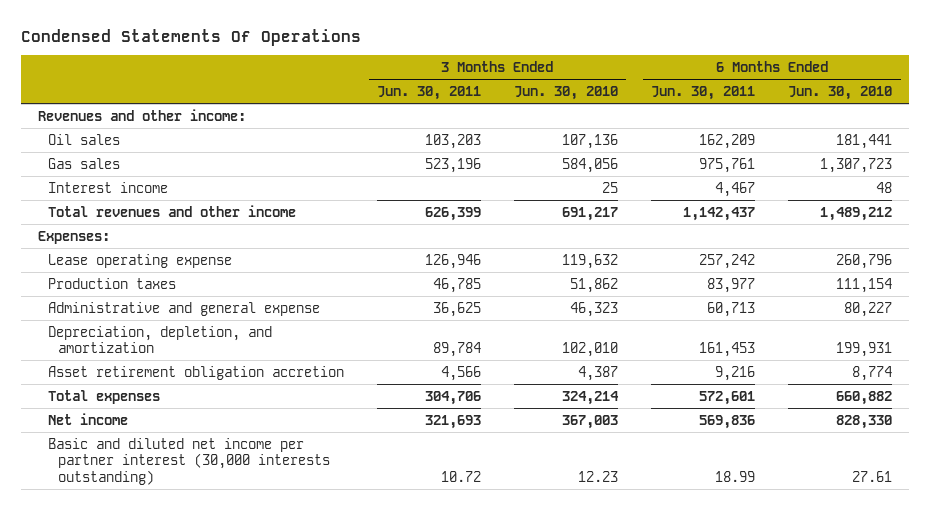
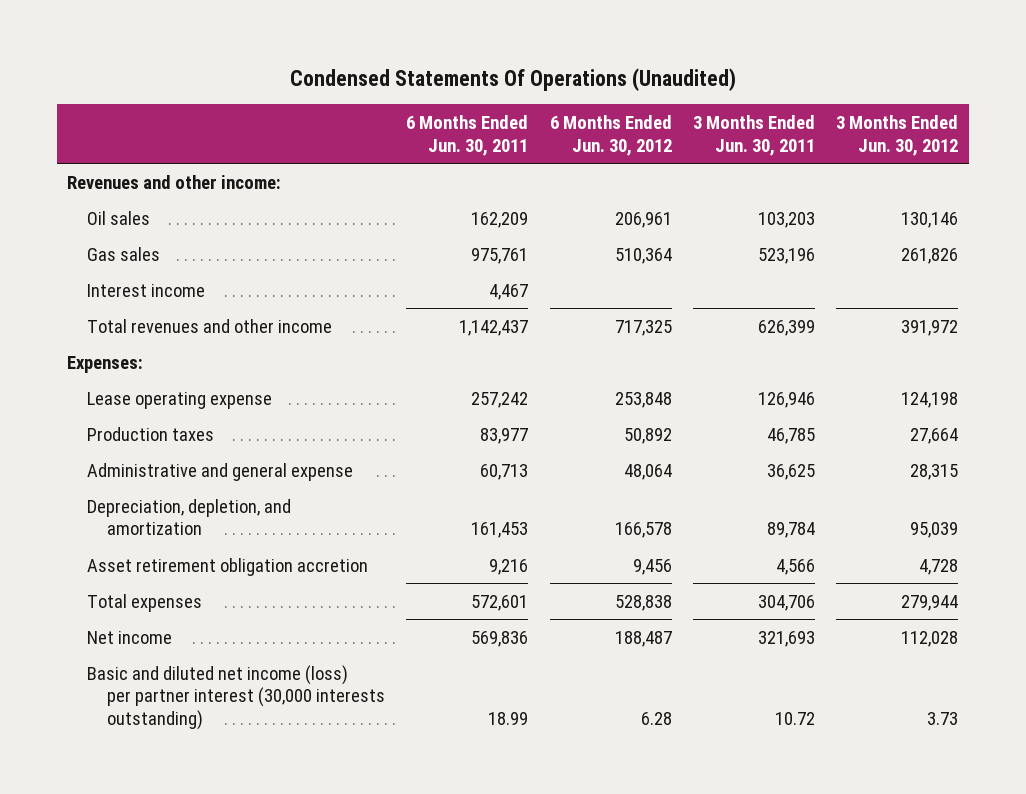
[21,29,362,47] Condensed Statements Of Operations -> [289,67,736,91] Condensed Statements Of Operations (Unaudited)
[514,85,619,100] Jun. 30, 2010 -> none
[788,85,893,100] Jun. 30, 2010 -> none
none -> [549,114,672,156] 6 Months Ended Jun. 30, 2012
none -> [836,114,959,156] 3 Months Ended Jun. 30, 2012
[47,437,330,485] Basic and diluted net income per partner interest (30,000 interests outstanding) -> [87,664,385,731] Basic and diluted net income (loss) per partner interest (30,000 interests outstanding)

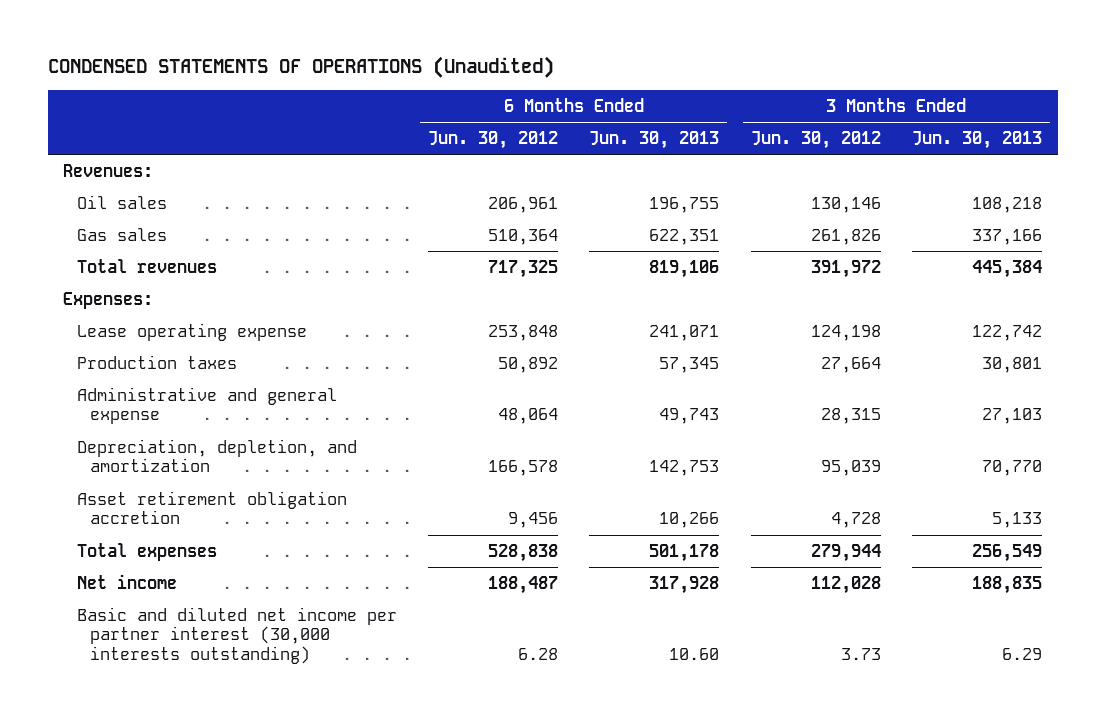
[289,67,736,91] Condensed Statements Of Operations (Unaudited) -> [47,56,554,79] CONDENSED STATEMENTS OF OPERATIONS (Unaudited)
[406,114,529,156] 6 Months Ended Jun. 30, 2011 -> none
[693,114,816,156] 3 Months Ended Jun. 30, 2011 -> none
none -> [589,131,720,150] Jun. 30, 2013
none -> [912,131,1043,150] Jun. 30, 2013
[67,174,282,189] Revenues and other income: -> [63,163,154,177] Revenues:
[87,283,206,297] Interest income -> none
[87,318,333,333] Total revenues and other income -> [76,258,217,273] Total revenues
[87,664,385,731] Basic and diluted net income (loss) per partner interest (30,000 interests outstanding) -> [76,606,397,664] Basic and diluted net income per partner interest (30,000 interests outstanding)

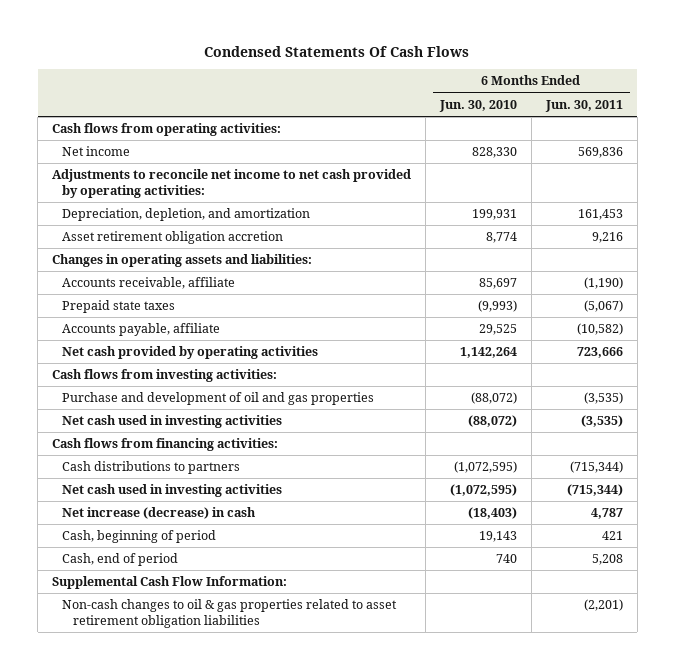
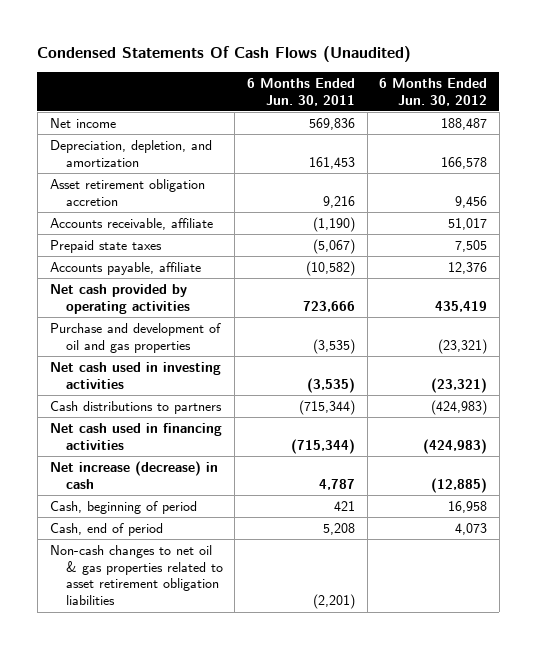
[204,46,470,58] Condensed Statements Of Cash Flows -> [37,46,412,63] Condensed Statements Of Cash Flows (Unaudited)
[438,99,517,112] Jun. 30, 2010 -> none
none -> [379,77,488,106] 6 Months Ended Jun. 30, 2012
[52,123,282,137] Cash flows from operating activities: -> none
[52,169,412,198] Adjustments to reconcile net income to net cash provided by operating activities: -> none
[52,254,313,268] Changes in operating assets and liabilities: -> none
[52,369,278,383] Cash flows from investing activities: -> none
[52,438,279,452] Cash flows from financing activities: -> none
[62,484,283,498] Net cash used in investing activities -> [49,422,222,450] Net cash used in financing activities
[52,576,288,590] Supplemental Cash Flow Information: -> none
[62,599,398,628] Non-cash changes to oil & gas properties related to asset retirement obligation liabilities -> [49,544,223,606] Non-cash changes to net oil & gas properties related to asset retirement obligation liabilities

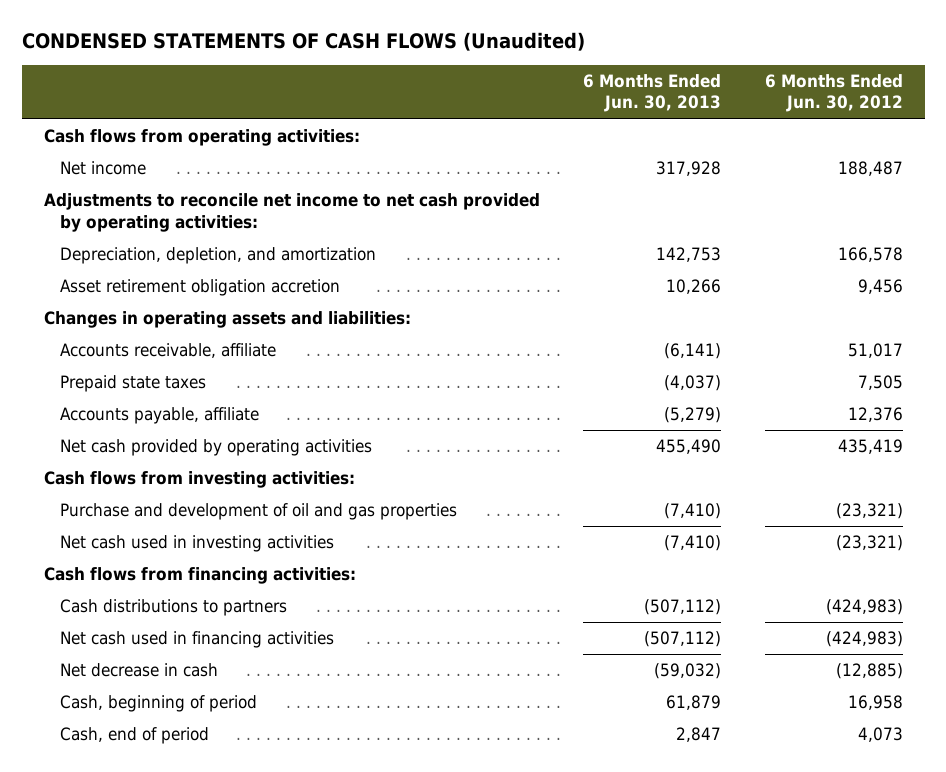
[37,46,412,63] Condensed Statements Of Cash Flows (Unaudited) -> [21,31,585,51] CONDENSED STATEMENTS OF CASH FLOWS (Unaudited)
[246,77,355,106] 6 Months Ended Jun. 30, 2011 -> none
none -> [583,74,722,113] 6 Months Ended Jun. 30, 2013
none -> [43,129,360,147] Cash flows from operating activities:
none -> [43,193,540,232] Adjustments to reconcile net income to net cash provided by operating activities:
none -> [43,311,411,329] Changes in operating assets and liabilities:
none -> [43,471,355,489] Cash flows from investing activities:
none -> [43,567,356,585] Cash flows from financing activities:
[49,460,218,489] Net increase (decrease) in cash -> [59,663,218,678] Net decrease in cash
[49,544,223,606] Non-cash changes to net oil & gas properties related to asset retirement obligation liabilities -> none

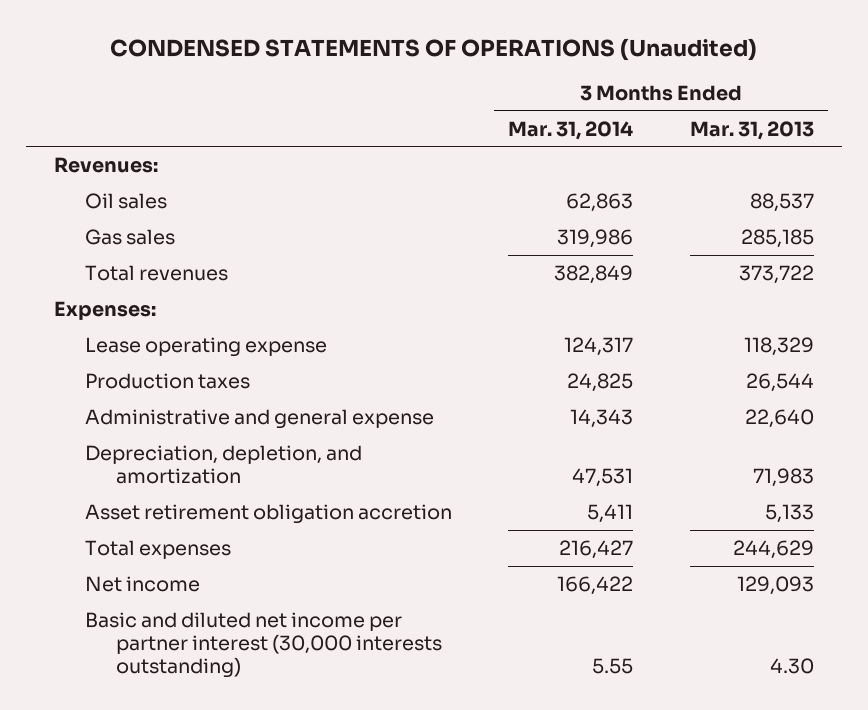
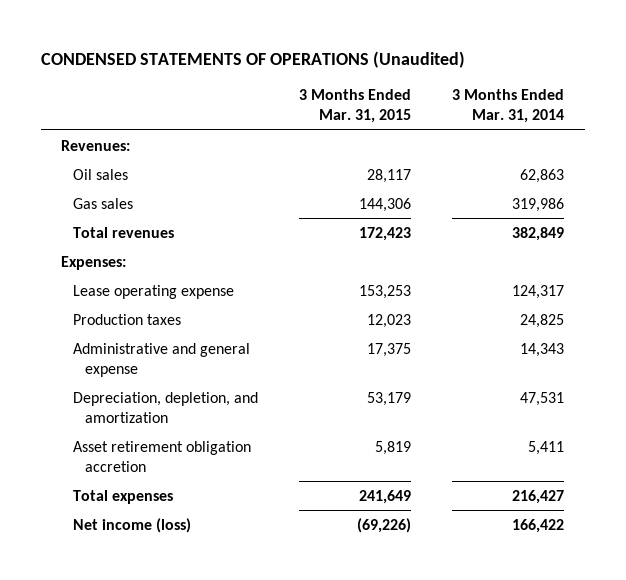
[689,120,814,140] Mar. 31, 2013 -> none
none -> [299,89,412,124] 3 Months Ended Mar. 31, 2015
[84,611,442,679] Basic and diluted net income per partner interest (30,000 interests outstanding) -> none
[84,575,200,592] Net income -> [73,517,192,533] Net income (loss)

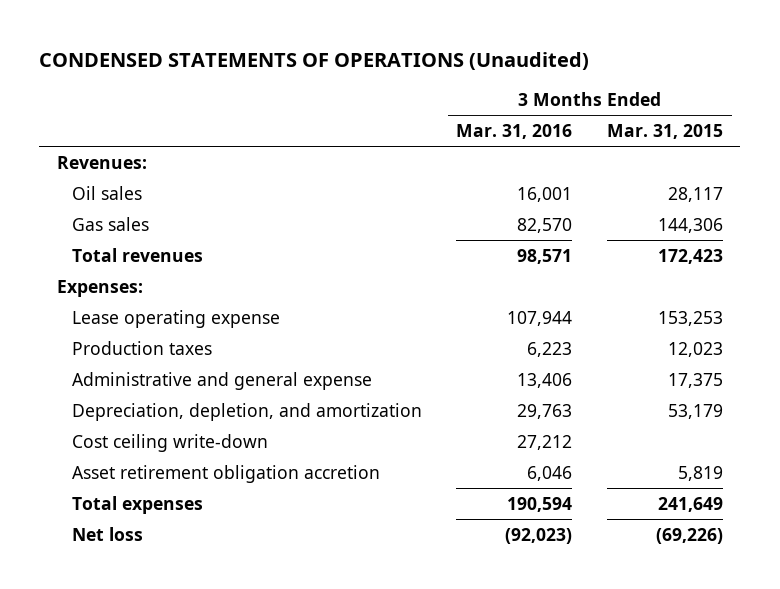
[452,89,565,124] 3 Months Ended Mar. 31, 2014 -> none
none -> [456,124,573,140] Mar. 31, 2016
none -> [71,433,268,452] Cost ceiling write-down
[73,517,192,533] Net income (loss) -> [71,526,143,541] Net loss

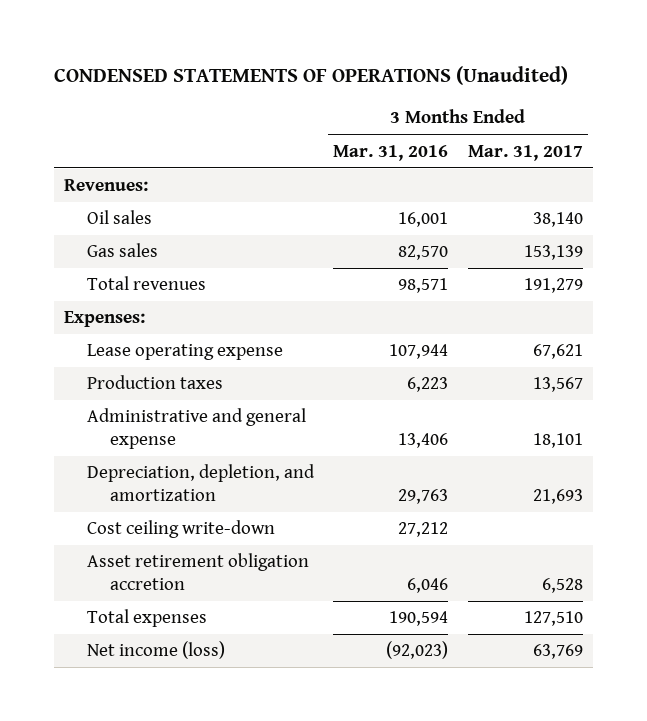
[606,124,723,140] Mar. 31, 2015 -> none
none -> [468,144,584,161] Mar. 31, 2017
[71,526,143,541] Net loss -> [86,641,225,660] Net income (loss)

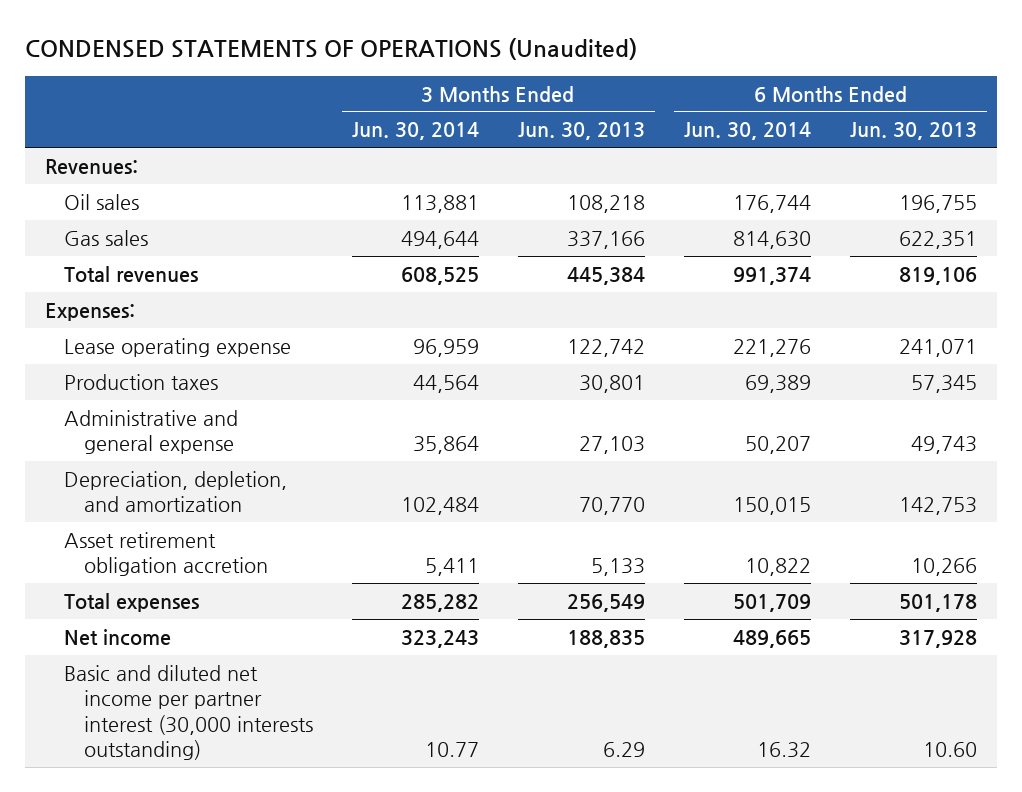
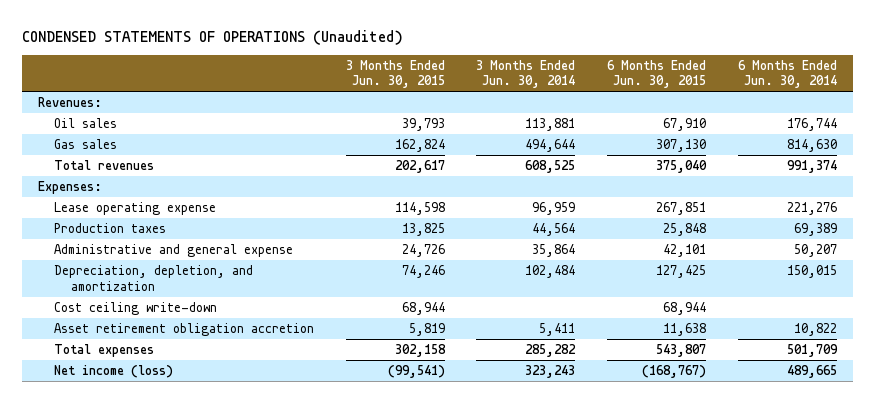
[518,122,646,141] Jun. 30, 2013 -> none
[850,122,978,141] Jun. 30, 2013 -> none
none -> [345,59,445,89] 3 Months Ended Jun. 30, 2015
none -> [607,59,707,89] 6 Months Ended Jun. 30, 2015
none -> [54,301,218,315] Cost ceiling write-down
[64,664,313,761] Basic and diluted net income per partner interest (30,000 interests outstanding) -> none
[64,628,172,646] Net income -> [54,364,174,378] Net income (loss)

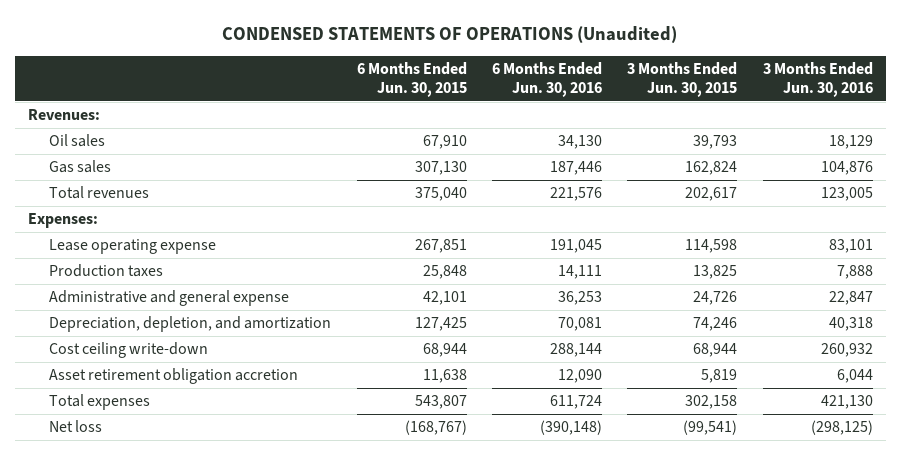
[476,59,576,89] 3 Months Ended Jun. 30, 2014 -> none
[737,59,837,89] 6 Months Ended Jun. 30, 2014 -> none
none -> [492,62,603,98] 6 Months Ended Jun. 30, 2016
none -> [762,62,873,98] 3 Months Ended Jun. 30, 2016
[54,364,174,378] Net income (loss) -> [49,420,103,433] Net loss

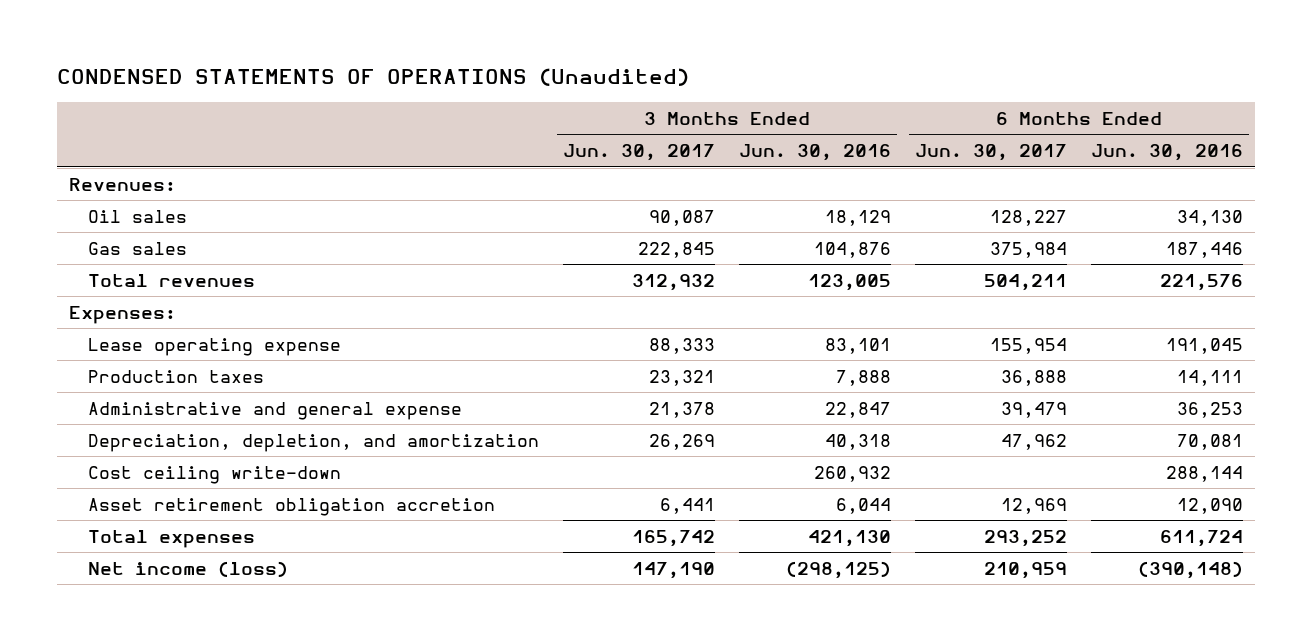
[356,62,467,98] 6 Months Ended Jun. 30, 2015 -> none
[627,62,738,98] 3 Months Ended Jun. 30, 2015 -> none
none -> [563,144,716,162] Jun. 30, 2017
none -> [914,144,1067,162] Jun. 30, 2017
[49,420,103,433] Net loss -> [88,560,289,577] Net income (loss)

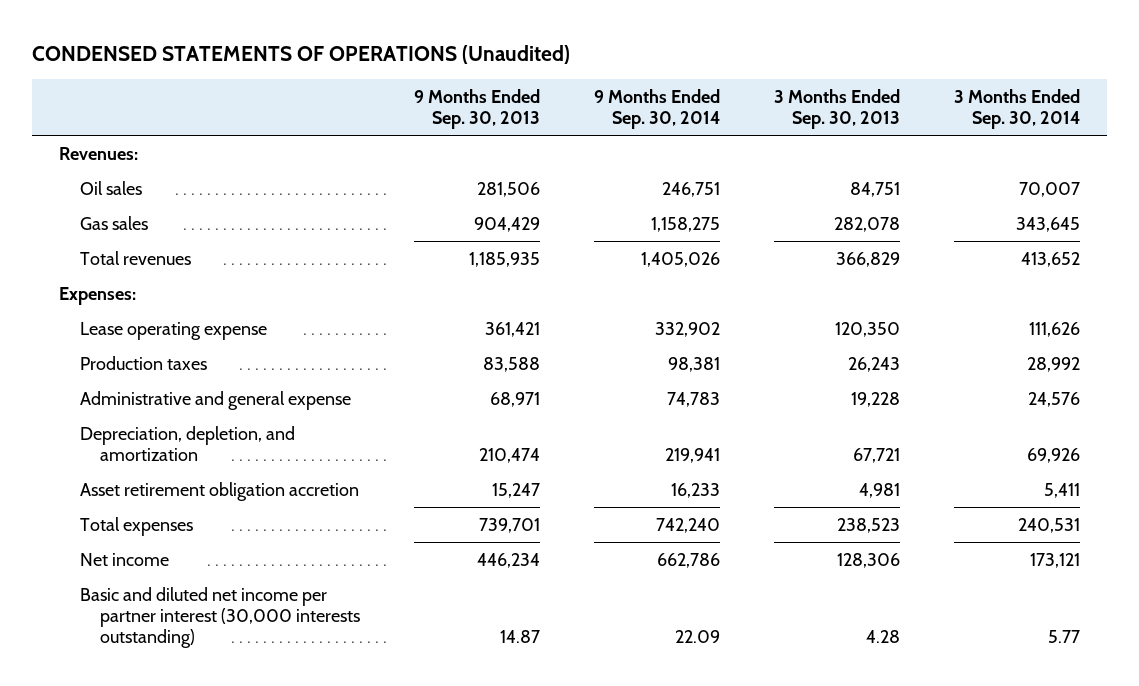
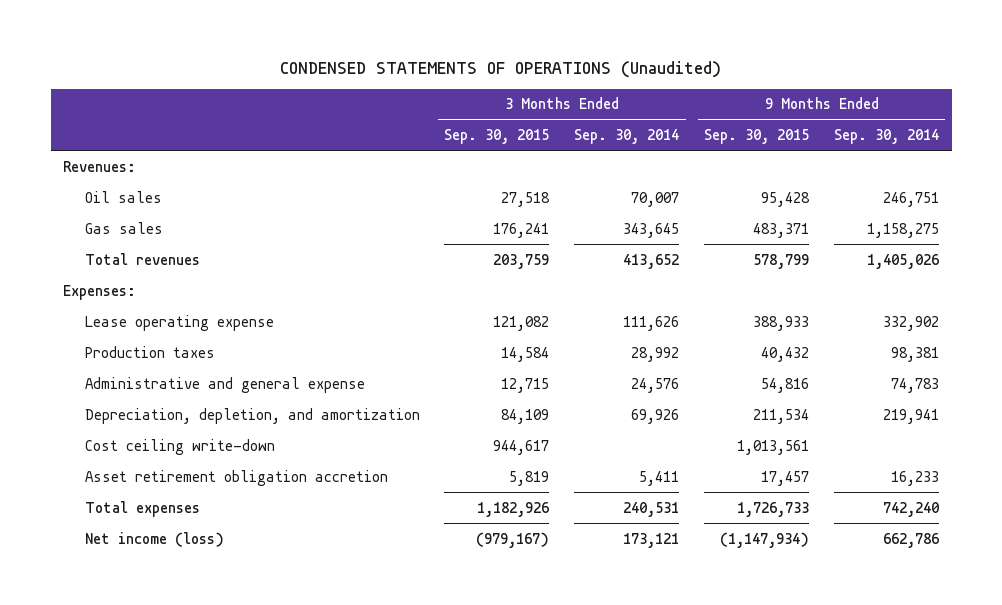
[413,88,540,129] 9 Months Ended Sep. 30, 2013 -> none
[773,88,900,129] 3 Months Ended Sep. 30, 2013 -> none
none -> [444,129,550,145] Sep. 30, 2015
none -> [704,129,810,145] Sep. 30, 2015
none -> [84,438,275,455] Cost ceiling write-down
[79,587,360,649] Basic and diluted net income per partner interest (30,000 interests outstanding) -> none
[79,553,169,567] Net income -> [84,531,224,547] Net income (loss)

